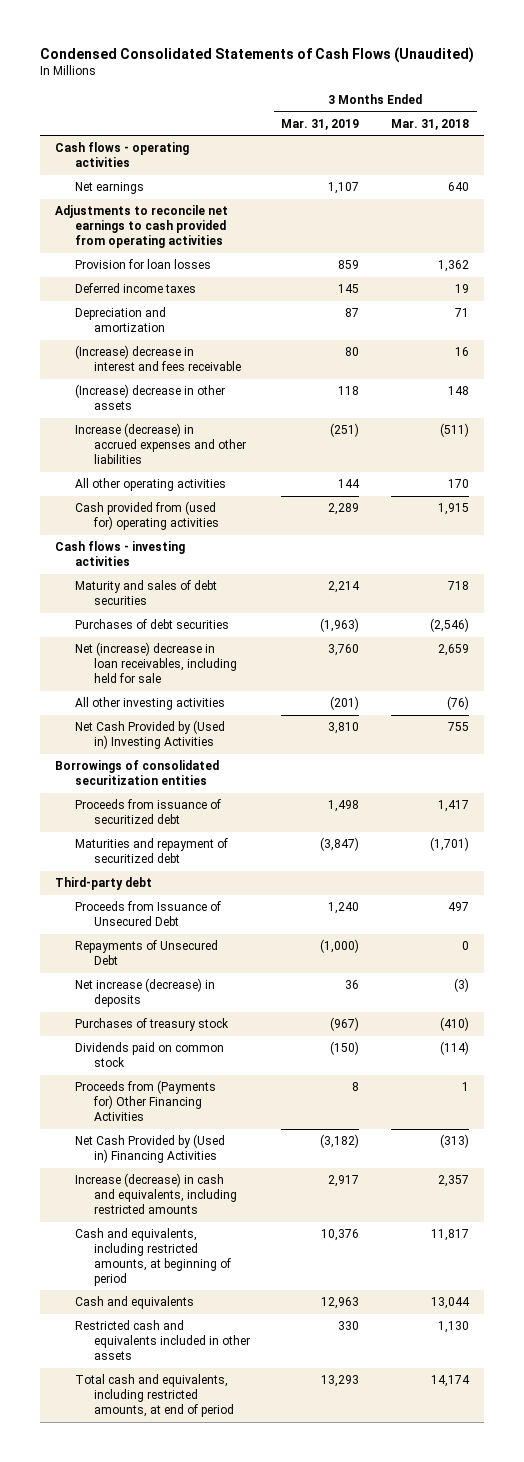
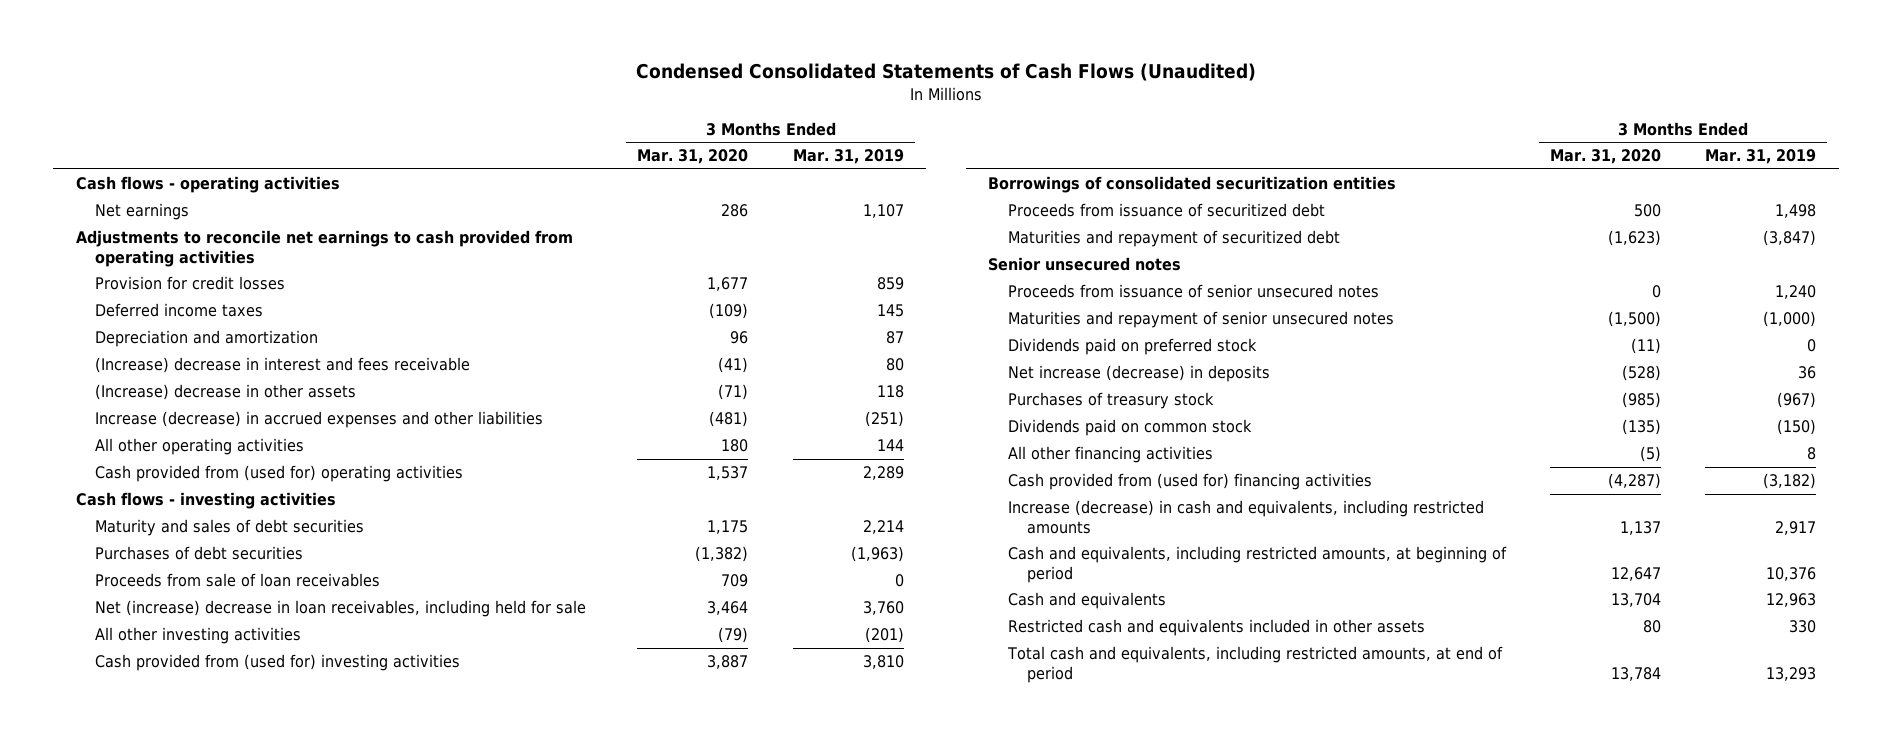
[390,118,469,130] Mar. 31, 2018 -> none
none -> [637,149,749,165] Mar. 31, 2020
[74,259,211,270] Provision for loan losses -> [95,276,286,291] Provision for credit losses
none -> [95,573,381,588] Proceeds from sale of loan receivables
[74,720,225,750] Net Cash Provided by (Used in) Investing Activities -> [95,654,461,672] Cash provided from (used for) investing activities
[55,877,153,891] Third-party debt -> [988,257,1182,272] Senior unsecured notes
[74,901,221,927] Proceeds from Issuance of Unsecured Debt -> [1007,284,1379,299] Proceeds from issuance of senior unsecured notes
[74,940,218,966] Repayments of Unsecured Debt -> [1007,311,1394,329] Maturities and repayment of senior unsecured notes
none -> [1007,338,1257,356] Dividends paid on preferred stock
[74,1080,216,1121] Proceeds from (Payments for) Other Financing Activities -> [1007,446,1213,464] All other financing activities
[74,1134,225,1164] Net Cash Provided by (Used in) Financing Activities -> [1007,473,1372,491] Cash provided from (used for) financing activities

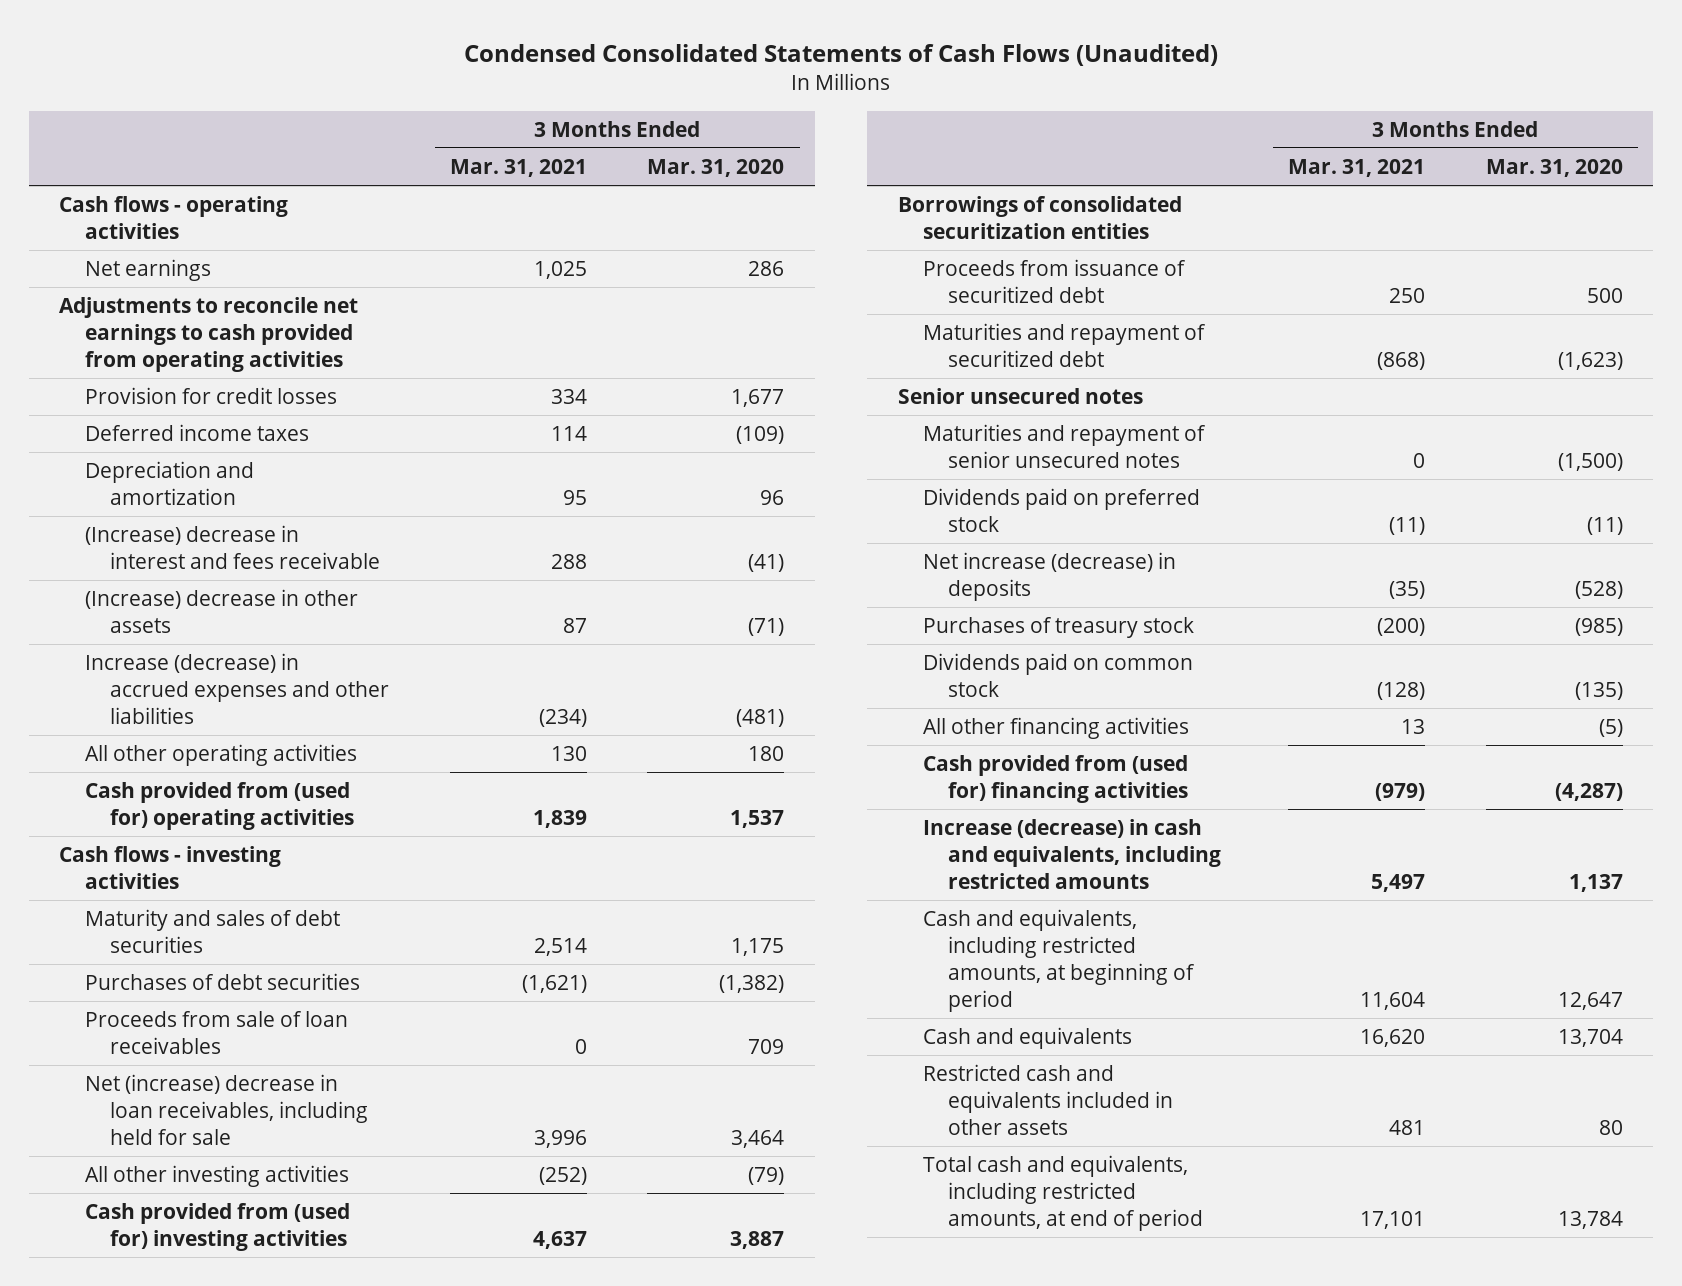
[792,149,904,165] Mar. 31, 2019 -> none
none -> [449,158,587,177] Mar. 31, 2021
[1007,284,1379,299] Proceeds from issuance of senior unsecured notes -> none

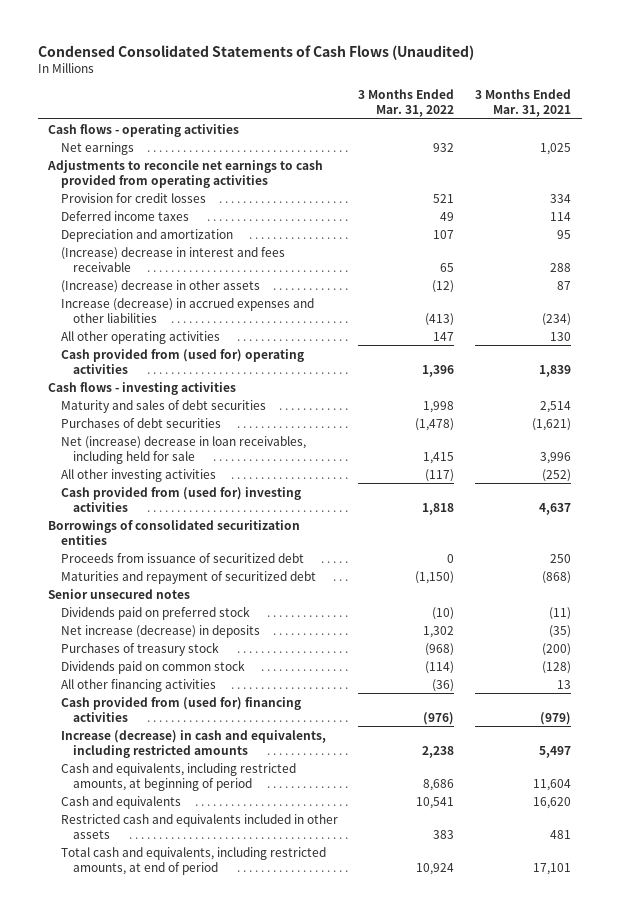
[647,158,785,177] Mar. 31, 2020 -> none
none -> [358,89,455,118] 3 Months Ended Mar. 31, 2022
[84,1011,348,1054] Proceeds from sale of loan receivables -> none
[922,424,1206,468] Maturities and repayment of senior unsecured notes -> none

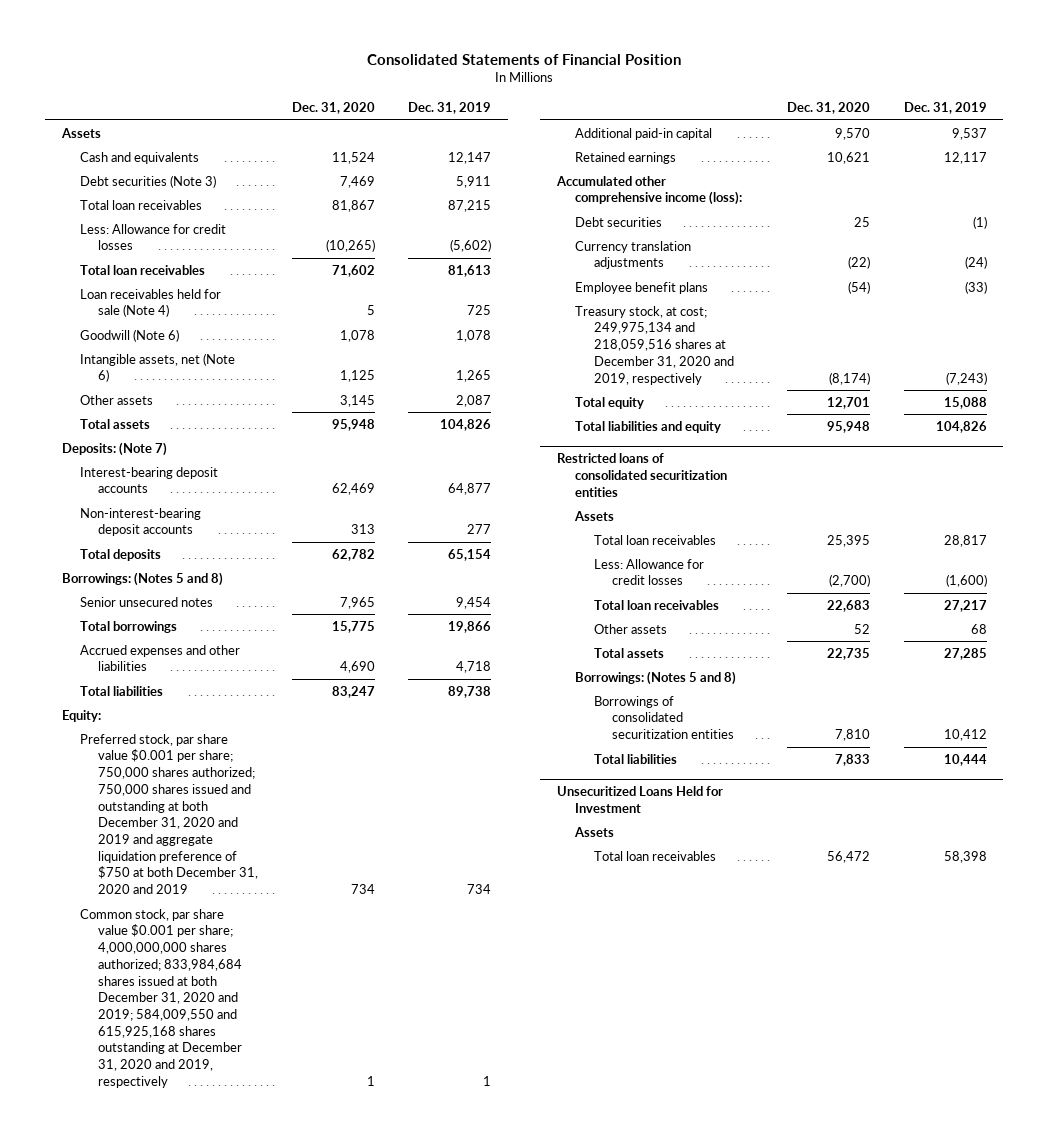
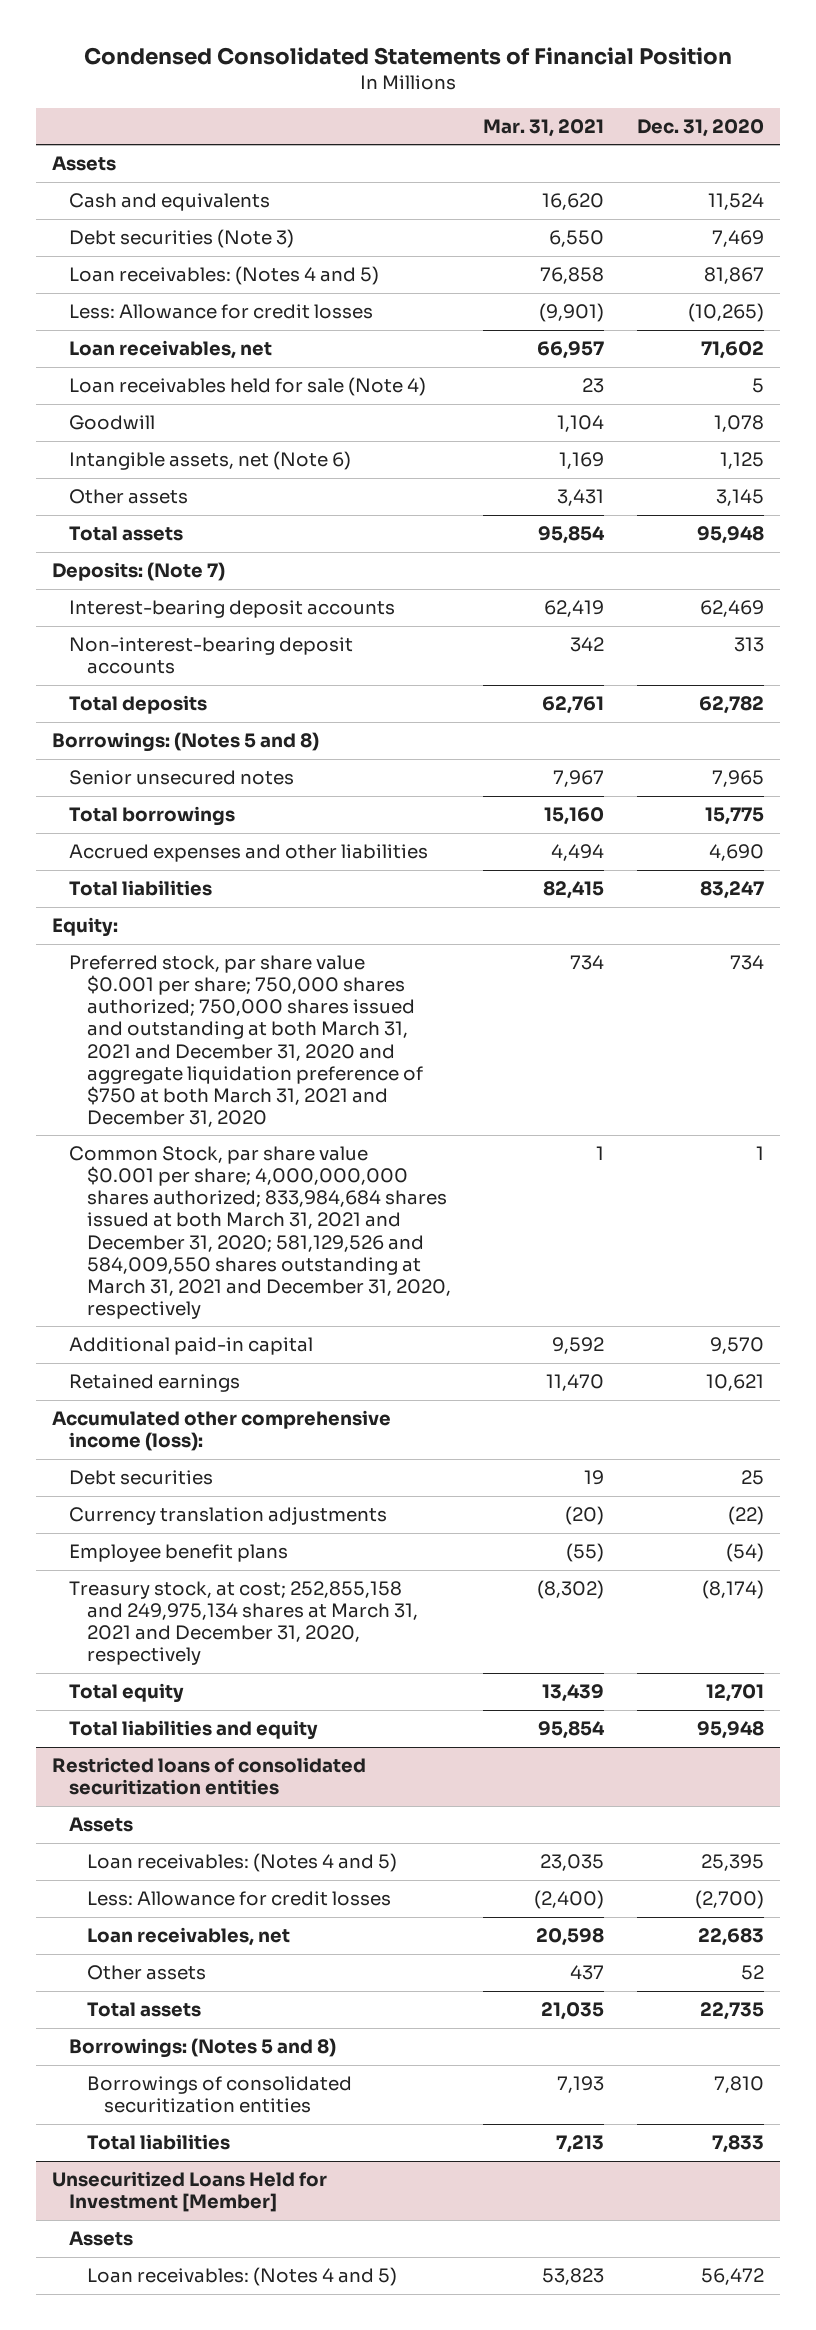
[367,53,682,65] Consolidated Statements of Financial Position -> [83,47,732,66] Condensed Consolidated Statements of Financial Position
[408,102,492,115] Dec. 31, 2019 -> none
none -> [483,118,605,137] Mar. 31, 2021
[79,199,202,210] Total loan receivables -> [69,266,380,286] Loan receivables: (Notes 4 and 5)
[79,264,205,275] Total loan receivables -> [69,340,273,360] Loan receivables, net
[79,328,179,342] Goodwill (Note 6) -> [69,415,156,431] Goodwill
[79,733,259,895] Preferred stock, par share value $0.001 per share; 750,000 shares authorized; 750,000 shares issued and outstanding at both December 31, 2020 and 2019 and aggregate liquidation preference of $750 at both December 31, 2020 and 2019 -> [69,955,423,1127] Preferred stock, par share value $0.001 per share; 750,000 shares authorized; 750,000 shares issued and outstanding at both March 31, 2021 and December 31, 2020 and aggregate liquidation preference of $750 at both March 31, 2021 and December 31, 2020
[79,908,243,1088] Common stock, par share value $0.001 per share; 4,000,000,000 shares authorized; 833,984,684 shares issued at both December 31, 2020 and 2019; 584,009,550 and 615,925,168 shares outstanding at December 31, 2020 and 2019, respectively -> [69,1146,451,1319] Common Stock, par share value $0.001 per share; 4,000,000,000 shares authorized; 833,984,684 shares issued at both March 31, 2021 and December 31, 2020; 581,129,526 and 584,009,550 shares outstanding at March 31, 2021 and December 31, 2020, respectively
[575,305,734,385] Treasury stock, at cost; 249,975,134 and 218,059,516 shares at December 31, 2020 and 2019, respectively -> [69,1581,418,1666] Treasury stock, at cost; 252,855,158 and 249,975,134 shares at March 31, 2021 and December 31, 2020, respectively
[593,534,716,545] Total loan receivables -> [86,1853,397,1873] Loan receivables: (Notes 4 and 5)
[593,599,719,610] Total loan receivables -> [86,1927,290,1947] Loan receivables, net
[557,786,724,813] Unsecuritized Loans Held for Investment -> [51,2171,327,2213] Unsecuritized Loans Held for Investment [Member]
[593,850,716,861] Total loan receivables -> [86,2267,397,2287] Loan receivables: (Notes 4 and 5)

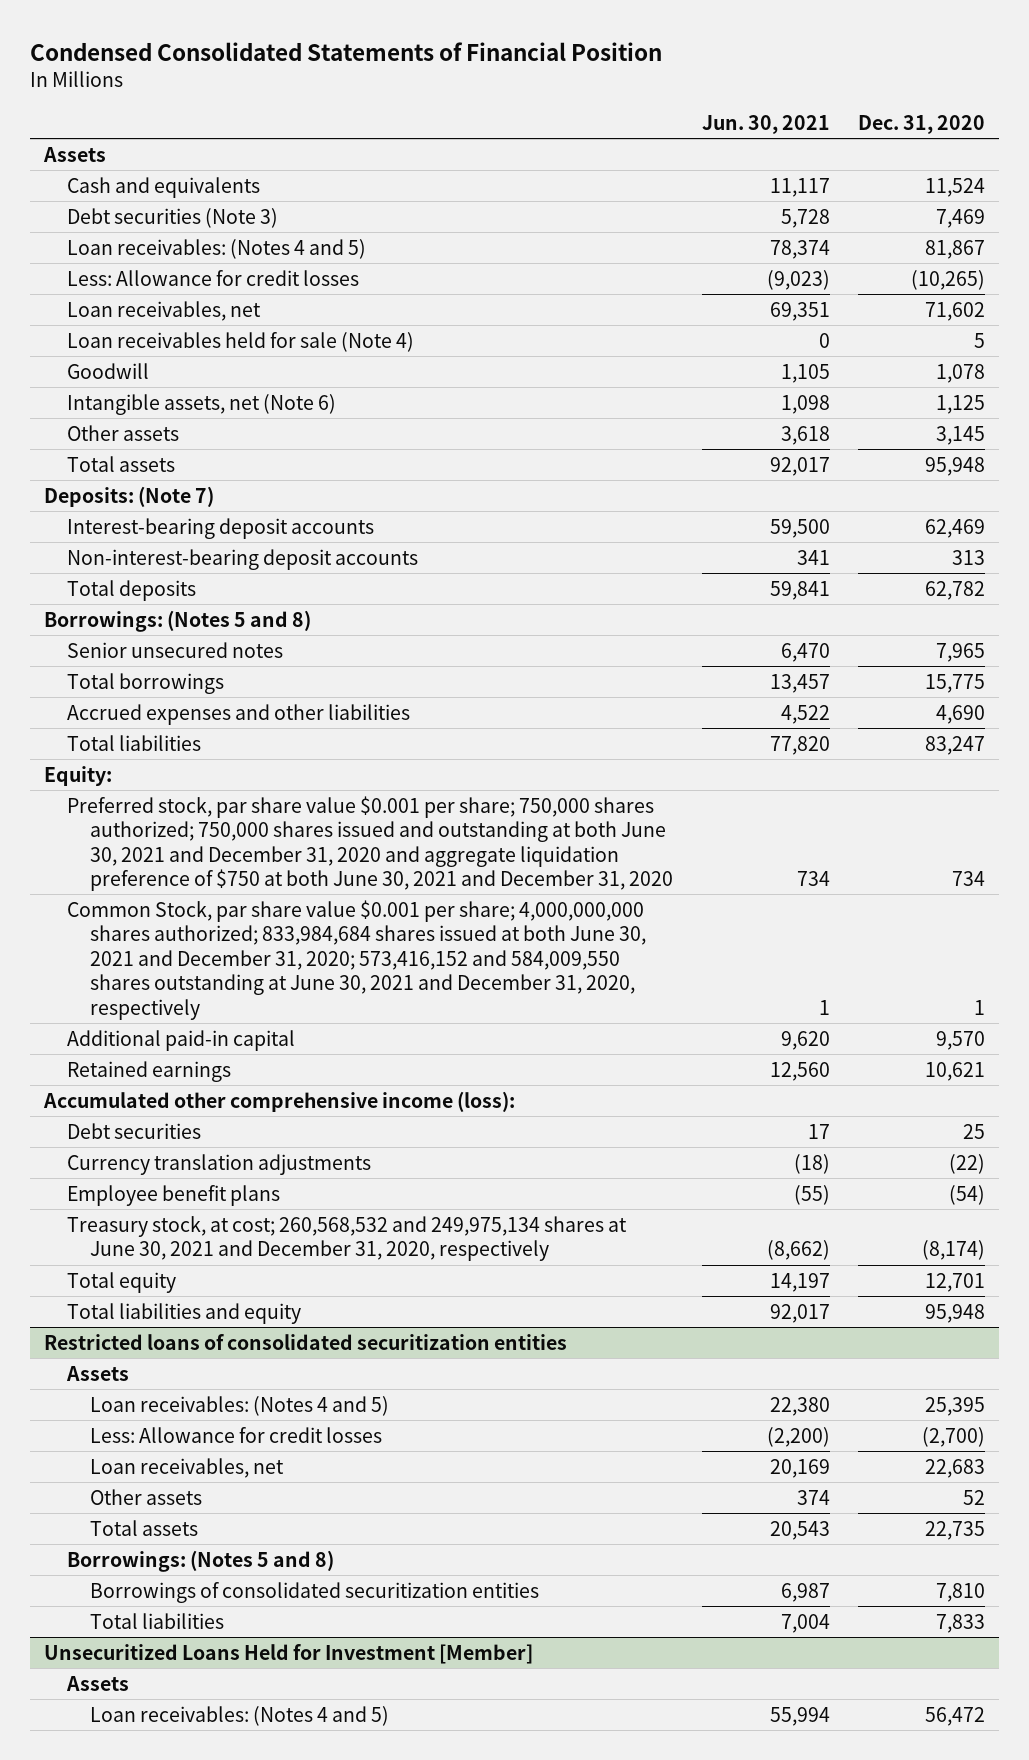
[483,118,605,137] Mar. 31, 2021 -> none
none -> [701,114,830,134] Jun. 30, 2021
[69,955,423,1127] Preferred stock, par share value $0.001 per share; 750,000 shares authorized; 750,000 shares issued and outstanding at both March 31, 2021 and December 31, 2020 and aggregate liquidation preference of $750 at both March 31, 2021 and December 31, 2020 -> [67,795,674,892] Preferred stock, par share value $0.001 per share; 750,000 shares authorized; 750,000 shares issued and outstanding at both June 30, 2021 and December 31, 2020 and aggregate liquidation preference of $750 at both June 30, 2021 and December 31, 2020
[69,1146,451,1319] Common Stock, par share value $0.001 per share; 4,000,000,000 shares authorized; 833,984,684 shares issued at both March 31, 2021 and December 31, 2020; 581,129,526 and 584,009,550 shares outstanding at March 31, 2021 and December 31, 2020, respectively -> [67,899,647,1020] Common Stock, par share value $0.001 per share; 4,000,000,000 shares authorized; 833,984,684 shares issued at both June 30, 2021 and December 31, 2020; 573,416,152 and 584,009,550 shares outstanding at June 30, 2021 and December 31, 2020, respectively
[69,1581,418,1666] Treasury stock, at cost; 252,855,158 and 249,975,134 shares at March 31, 2021 and December 31, 2020, respectively -> [67,1215,628,1262] Treasury stock, at cost; 260,568,532 and 249,975,134 shares at June 30, 2021 and December 31, 2020, respectively

